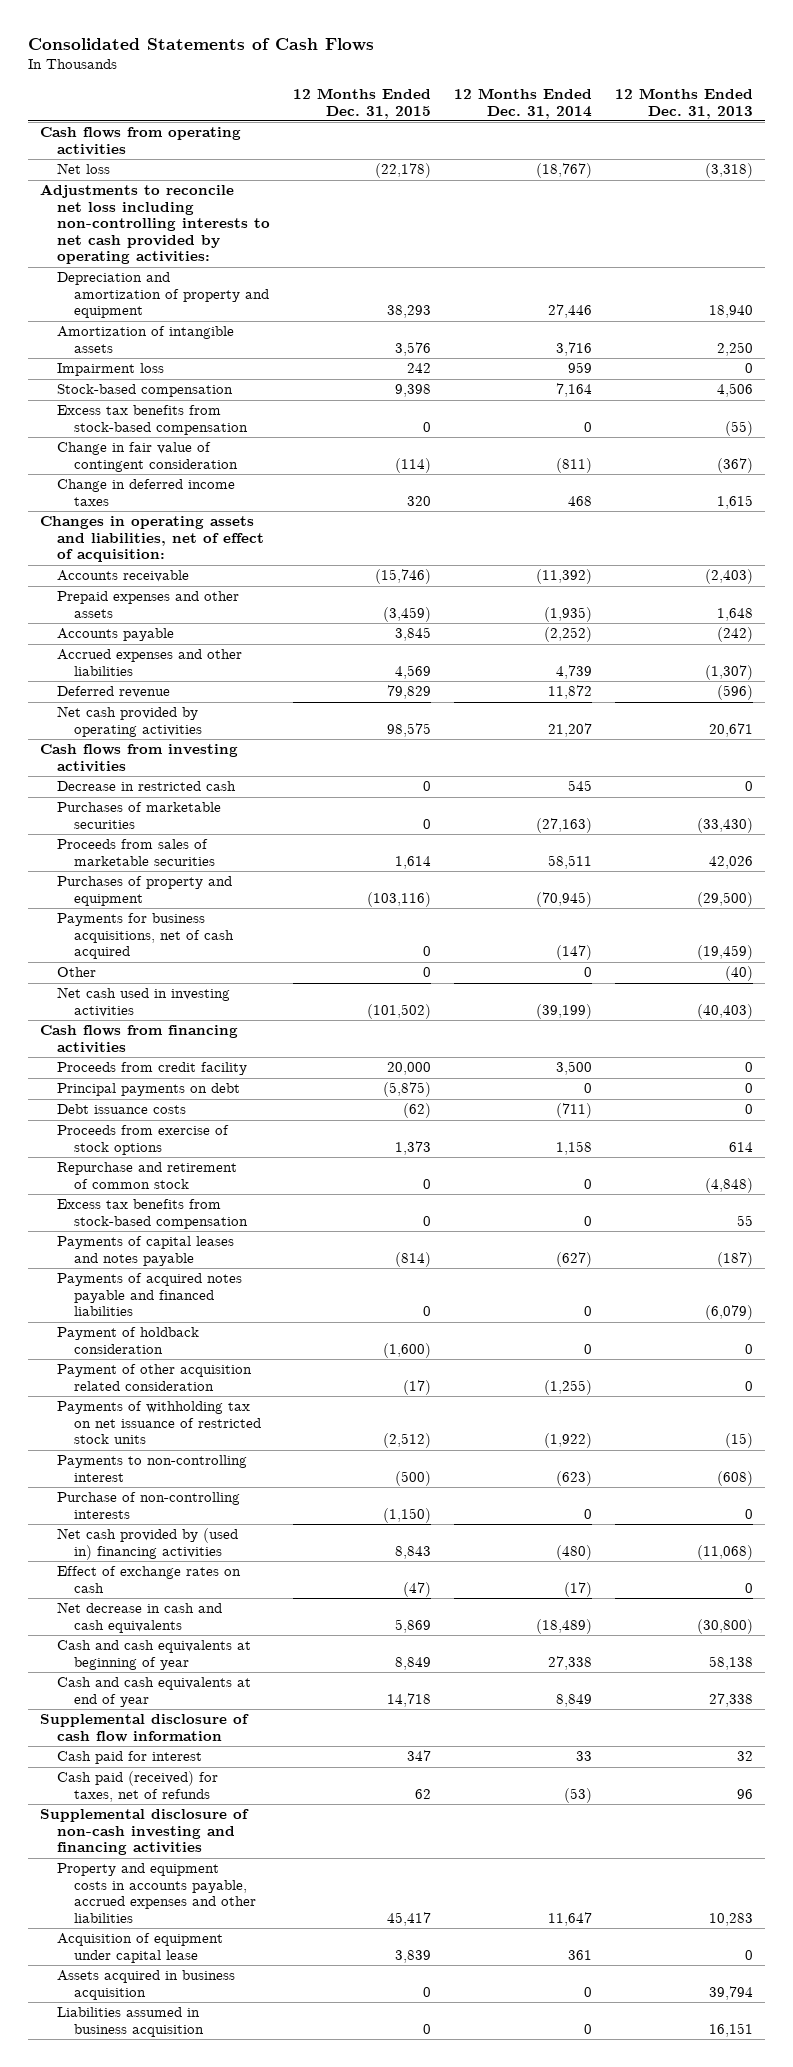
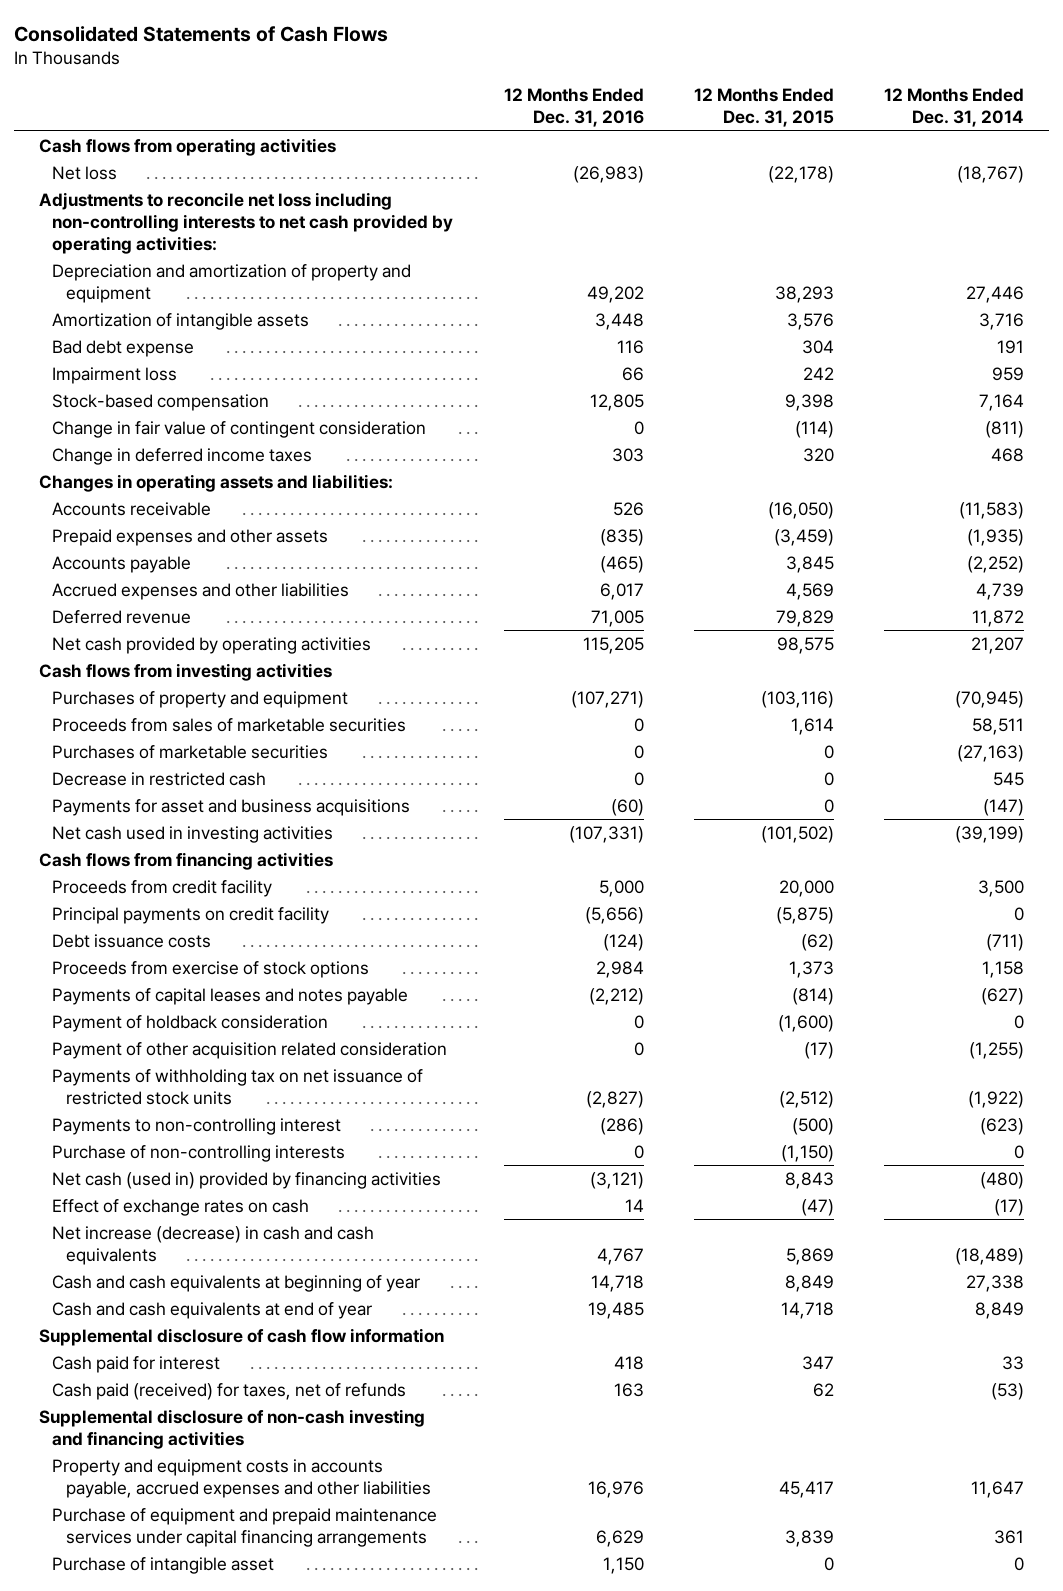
[615,88,754,119] 12 Months Ended Dec. 31, 2013 -> none
none -> [503,88,644,128] 12 Months Ended Dec. 31, 2016
none -> [52,339,195,357] Bad debt expense
[56,405,249,435] Excess tax benefits from stock-based compensation -> none
[39,516,264,563] Changes in operating assets and liabilities, net of effect of acquisition: -> [39,473,394,492] Changes in operating assets and liabilities:
[374,569,431,585] (15,746) -> [767,501,834,519] (16,050)
[536,569,593,585] (11,392) -> [958,501,1024,519] (11,583)
[56,967,96,978] Other -> none
[56,839,216,866] Proceeds from sales of marketable securities -> [52,717,407,732] Proceeds from sales of marketable securities
[56,802,221,829] Purchases of marketable securities -> [52,744,329,759] Purchases of marketable securities
[56,781,236,792] Decrease in restricted cash -> [52,771,267,786] Decrease in restricted cash
[56,913,235,960] Payments for business acquisitions, net of cash acquired -> [52,798,411,816] Payments for asset and business acquisitions
[56,1083,240,1097] Principal payments on debt -> [52,906,330,924] Principal payments on credit facility
[56,1162,237,1189] Repurchase and retirement of common stock -> none
[56,1199,249,1229] Excess tax benefits from stock-based compensation -> none
[56,1273,242,1317] Payments of acquired notes payable and financed liabilities -> none
[56,1528,238,1560] Net cash provided by (used in) financing activities -> [52,1171,442,1189] Net cash (used in) provided by financing activities
[56,1602,222,1633] Net decrease in cash and cash equivalents -> [52,1225,375,1265] Net increase (decrease) in cash and cash equivalents
[56,1970,235,2000] Assets acquired in business acquisition -> none
[56,2007,205,2037] Liabilities assumed in business acquisition -> none
[56,1933,223,1963] Acquisition of equipment under capital lease -> [52,1507,438,1547] Purchase of equipment and prepaid maintenance services under capital financing arrangements
none -> [52,1556,275,1574] Purchase of intangible asset

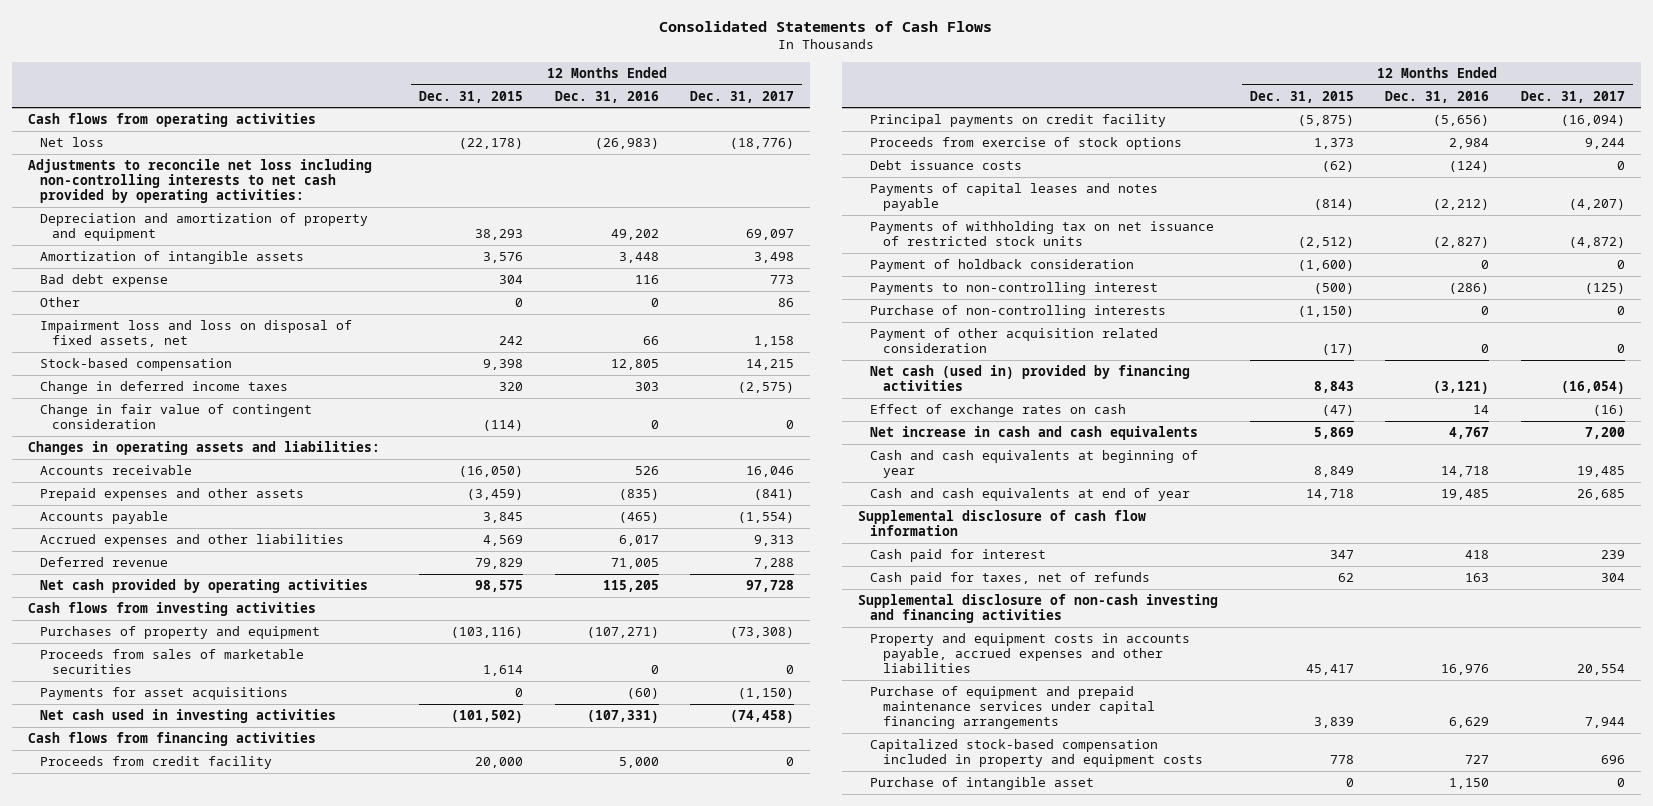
[883,88,1024,128] 12 Months Ended Dec. 31, 2014 -> none
none -> [690,90,795,103] Dec. 31, 2017
none -> [39,296,80,307] Other
[52,366,178,384] Impairment loss -> [39,319,352,347] Impairment loss and loss on disposal of fixed assets, net
[52,420,427,438] Change in fair value of contingent consideration -> [39,403,312,429] Change in fair value of contingent consideration
[52,744,329,759] Purchases of marketable securities -> none
[52,771,267,786] Decrease in restricted cash -> none
[52,798,411,816] Payments for asset and business acquisitions -> [39,686,288,700] Payments for asset acquisitions
[52,933,212,948] Debt issuance costs -> [870,159,1023,170] Debt issuance costs
[52,1014,329,1032] Payment of holdback consideration -> [870,258,1135,272] Payment of holdback consideration
[52,1041,448,1059] Payment of other acquisition related consideration -> [870,327,1159,353] Payment of other acquisition related consideration
[52,1225,375,1265] Net increase (decrease) in cash and cash equivalents -> [870,425,1199,440] Net increase in cash and cash equivalents
[52,1382,407,1400] Cash paid (received) for taxes, net of refunds -> [870,571,1151,585] Cash paid for taxes, net of refunds
none -> [870,738,1203,767] Capitalized stock-based compensation included in property and equipment costs

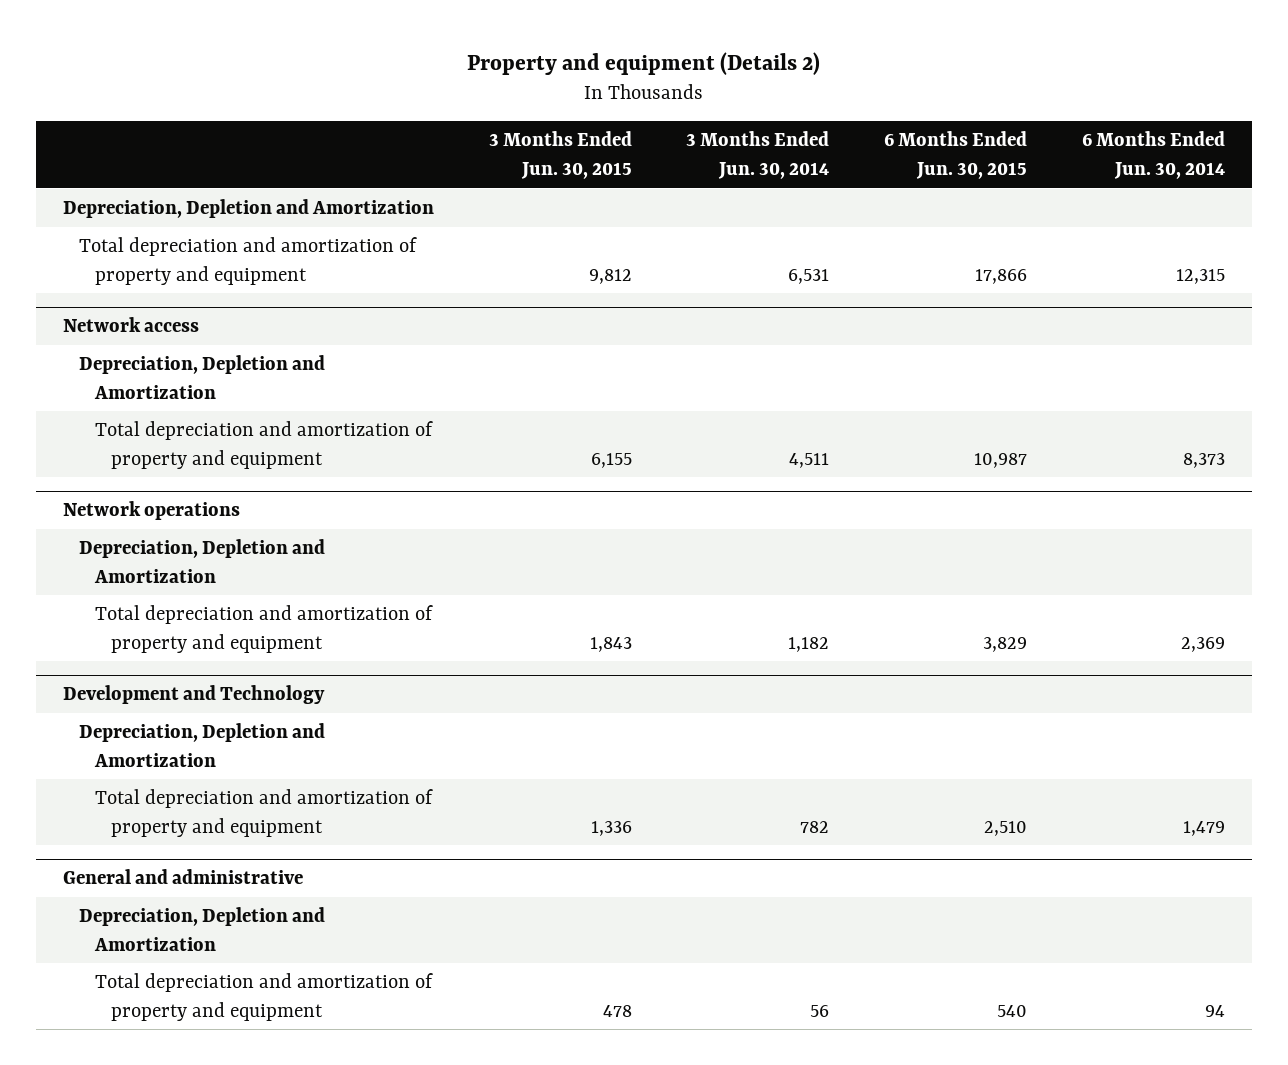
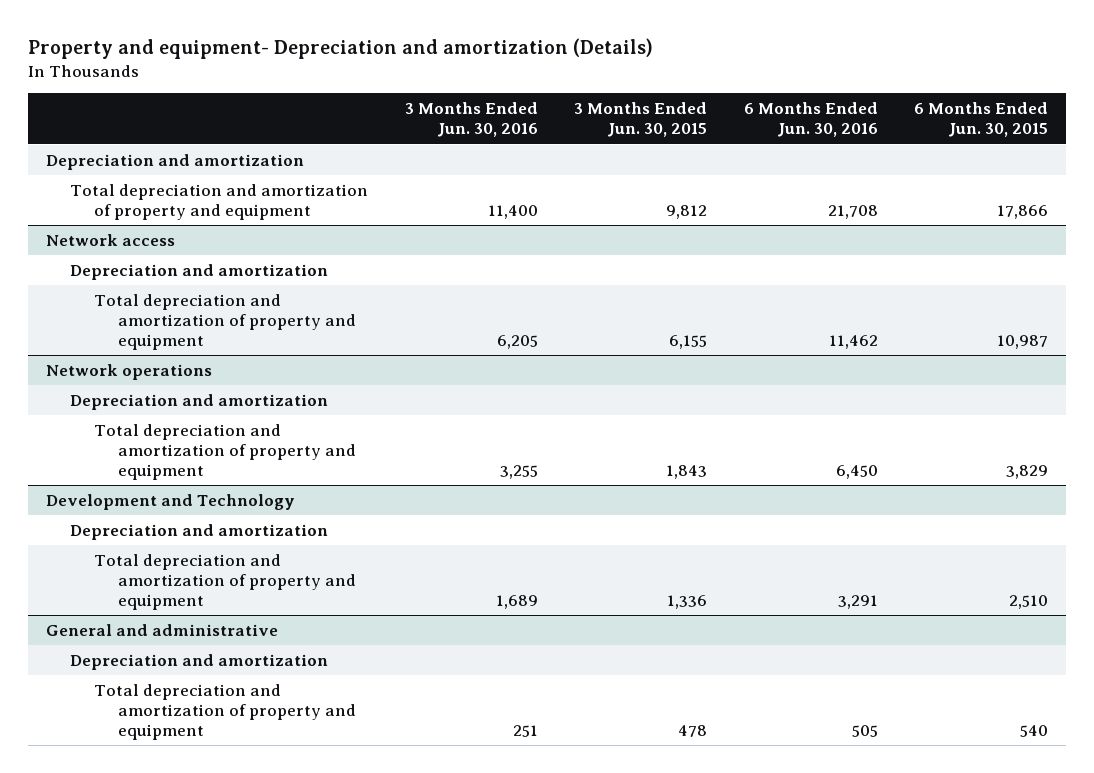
[466,51,820,75] Property and equipment (Details 2) -> [27,38,653,60] Property and equipment- Depreciation and amortization (Details)
[686,131,830,179] 3 Months Ended Jun. 30, 2014 -> none
[1081,131,1225,179] 6 Months Ended Jun. 30, 2014 -> none
none -> [404,102,538,138] 3 Months Ended Jun. 30, 2016
none -> [743,102,878,138] 6 Months Ended Jun. 30, 2016
[62,199,434,219] Depreciation, Depletion and Amortization -> [46,153,305,170] Depreciation and amortization
[78,355,325,399] Depreciation, Depletion and Amortization -> [70,263,329,280] Depreciation and amortization
[78,539,325,583] Depreciation, Depletion and Amortization -> [70,393,329,410] Depreciation and amortization
[78,723,325,767] Depreciation, Depletion and Amortization -> [70,523,329,540] Depreciation and amortization
[78,907,325,951] Depreciation, Depletion and Amortization -> [70,653,329,670] Depreciation and amortization

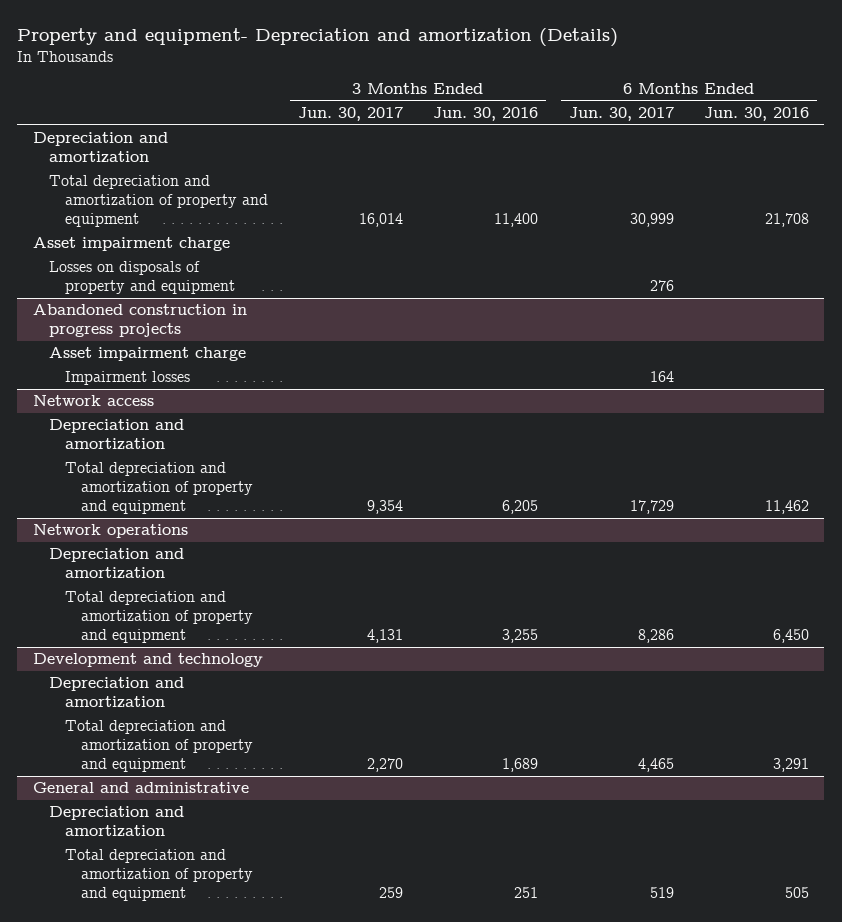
[574,102,708,138] 3 Months Ended Jun. 30, 2015 -> none
[914,102,1049,138] 6 Months Ended Jun. 30, 2015 -> none
none -> [298,107,404,122] Jun. 30, 2017
none -> [568,107,674,122] Jun. 30, 2017
none -> [32,237,230,252] Asset impairment charge
none -> [48,261,235,295] Losses on disposals of property and equipment
none -> [32,304,247,338] Abandoned construction in progress projects
none -> [48,347,246,362] Asset impairment charge
none -> [64,371,190,386] Impairment losses
[46,493,296,510] Development and Technology -> [32,653,263,668] Development and technology

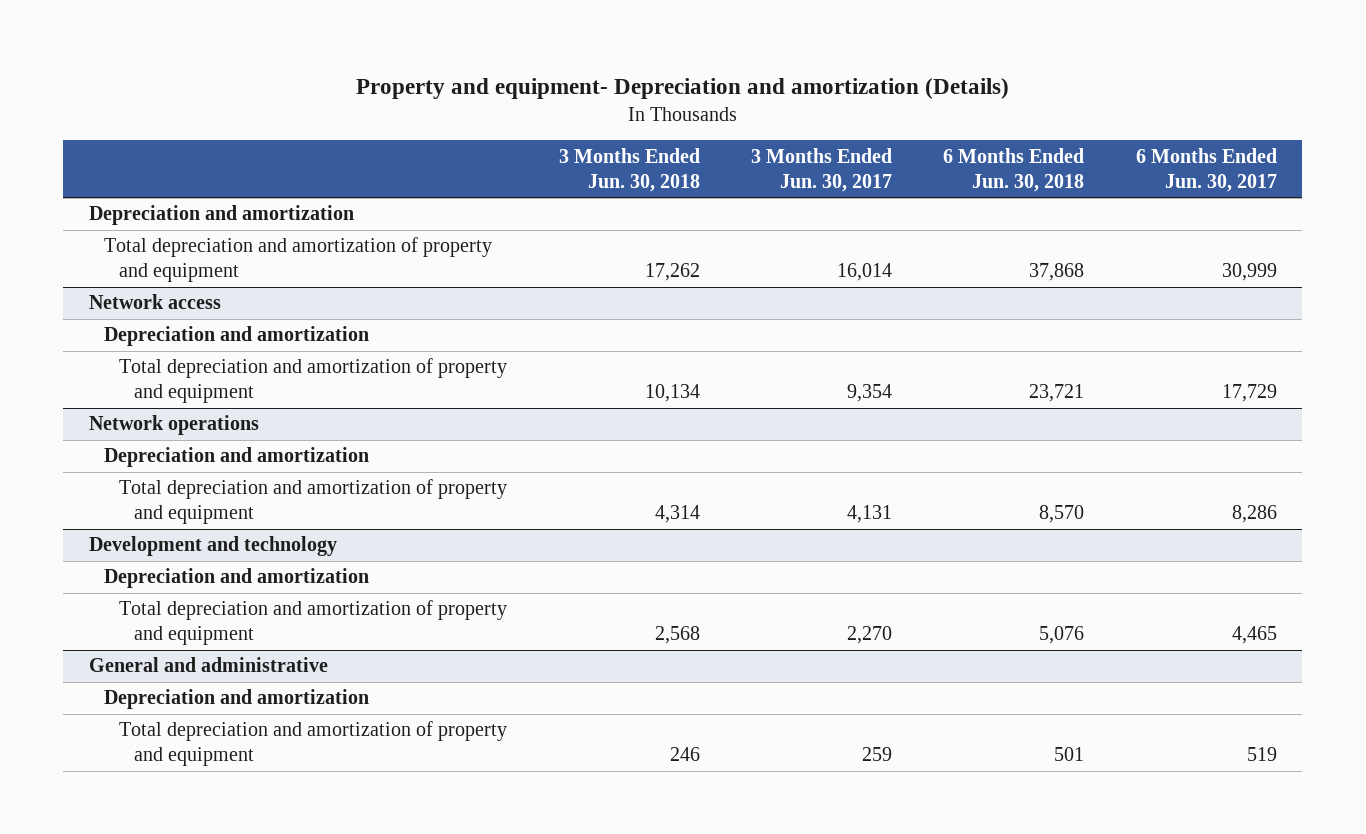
[433,107,539,122] Jun. 30, 2016 -> none
[704,107,810,122] Jun. 30, 2016 -> none
none -> [558,147,700,192] 3 Months Ended Jun. 30, 2018
none -> [943,147,1085,192] 6 Months Ended Jun. 30, 2018
[32,237,230,252] Asset impairment charge -> none
[48,261,235,295] Losses on disposals of property and equipment -> none
[32,304,247,338] Abandoned construction in progress projects -> none
[48,347,246,362] Asset impairment charge -> none
[64,371,190,386] Impairment losses -> none

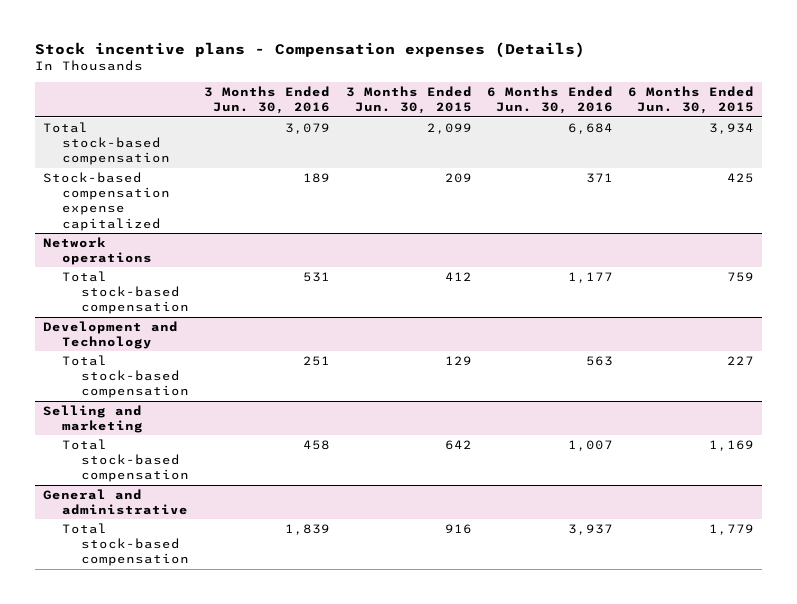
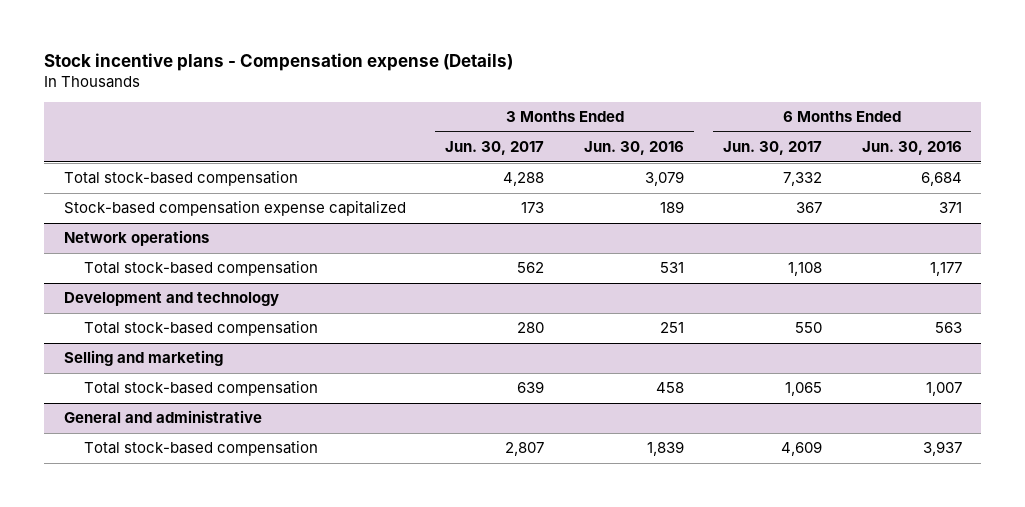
[35,41,586,58] Stock incentive plans - Compensation expenses (Details) -> [44,53,514,72] Stock incentive plans - Compensation expense (Details)
[345,85,472,115] 3 Months Ended Jun. 30, 2015 -> none
[628,85,755,115] 6 Months Ended Jun. 30, 2015 -> none
none -> [445,141,545,156] Jun. 30, 2017
none -> [723,141,823,156] Jun. 30, 2017
[43,320,179,350] Development and Technology -> [63,292,279,307] Development and technology

